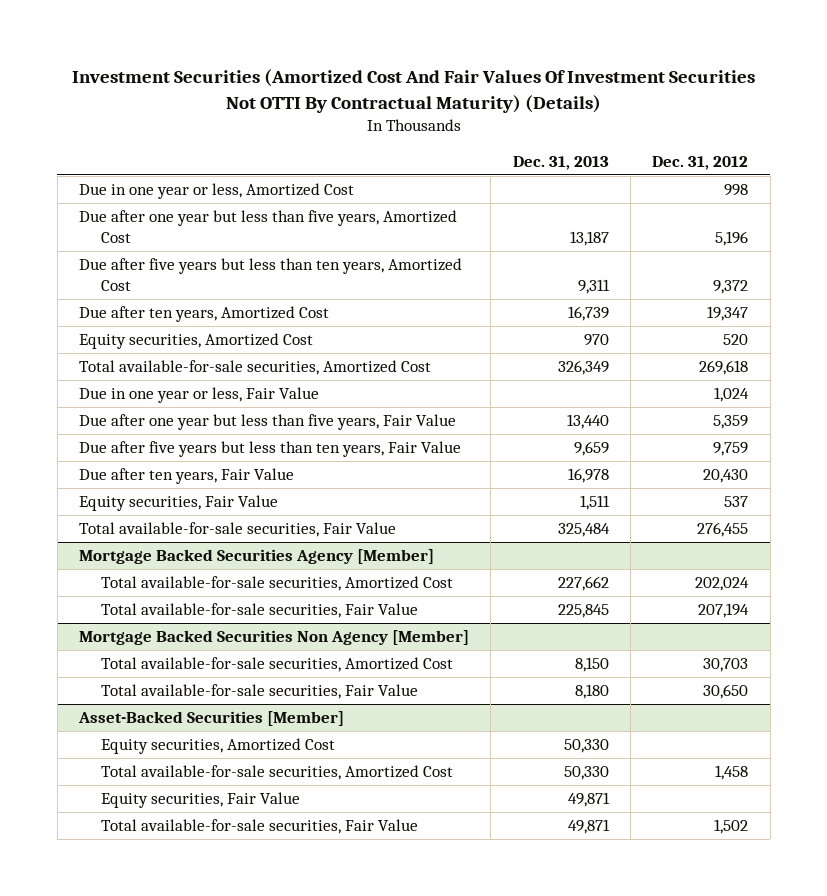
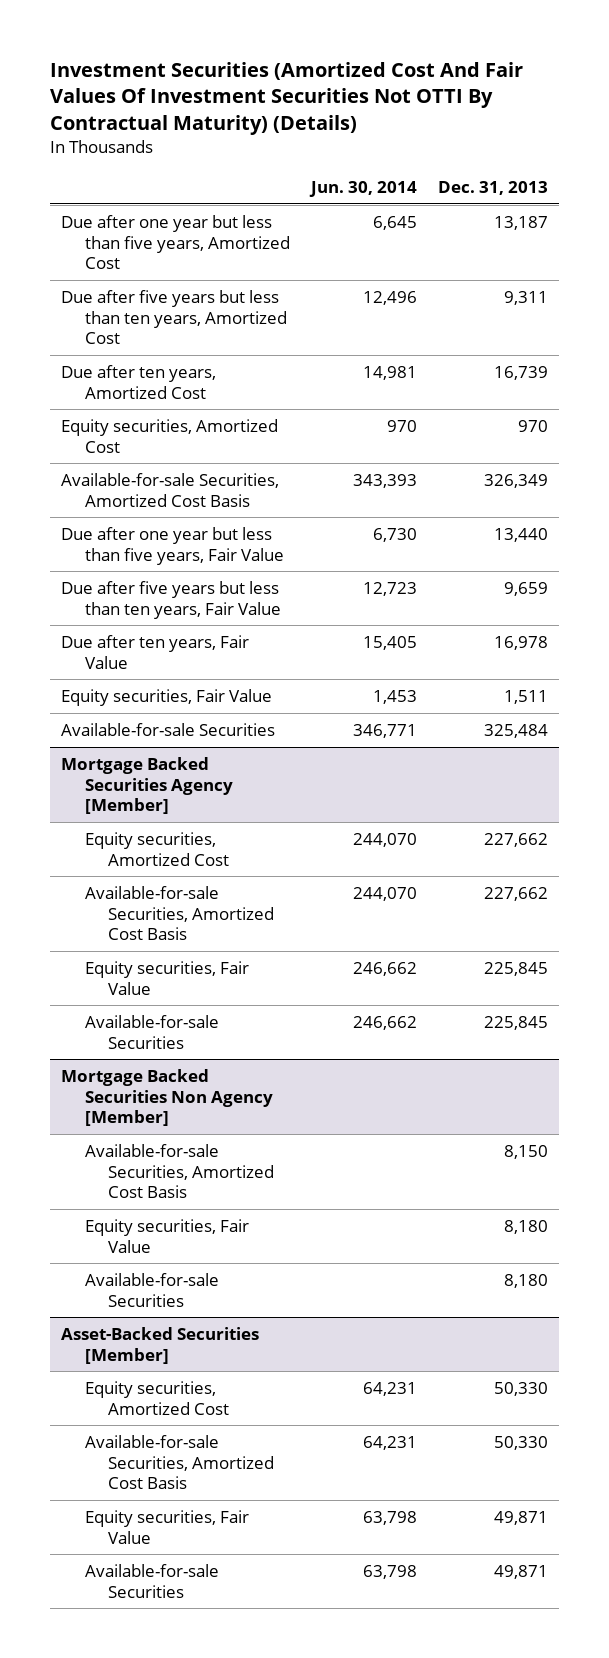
[652,156,749,171] Dec. 31, 2012 -> none
none -> [308,181,417,198] Jun. 30, 2014
[79,183,355,200] Due in one year or less, Amortized Cost -> none
[79,387,320,404] Due in one year or less, Fair Value -> none
[79,360,432,376] Total available-for-sale securities, Amortized Cost -> [60,472,279,507] Available-for-sale Securities, Amortized Cost Basis
[79,522,397,538] Total available-for-sale securities, Fair Value -> [60,722,275,736] Available-for-sale Securities
none -> [84,831,230,866] Equity securities, Amortized Cost
[100,576,453,592] Total available-for-sale securities, Amortized Cost -> [84,885,275,941] Available-for-sale Securities, Amortized Cost Basis
none -> [84,960,249,995] Equity securities, Fair Value
[100,603,418,619] Total available-for-sale securities, Fair Value -> [84,1014,219,1049] Available-for-sale Securities
[100,657,453,673] Total available-for-sale securities, Amortized Cost -> [84,1143,275,1199] Available-for-sale Securities, Amortized Cost Basis
none -> [84,1218,249,1253] Equity securities, Fair Value
[100,684,418,700] Total available-for-sale securities, Fair Value -> [84,1272,219,1307] Available-for-sale Securities
[100,765,453,781] Total available-for-sale securities, Amortized Cost -> [84,1434,275,1490] Available-for-sale Securities, Amortized Cost Basis
[100,819,418,835] Total available-for-sale securities, Fair Value -> [84,1563,219,1598] Available-for-sale Securities

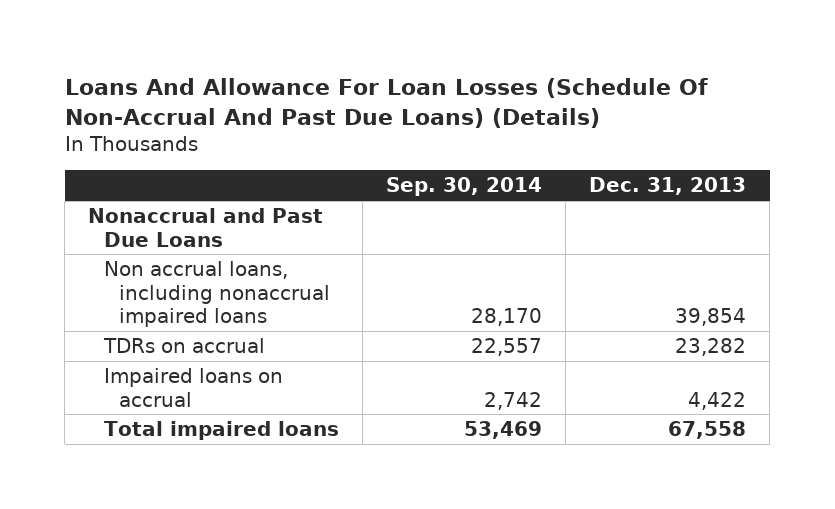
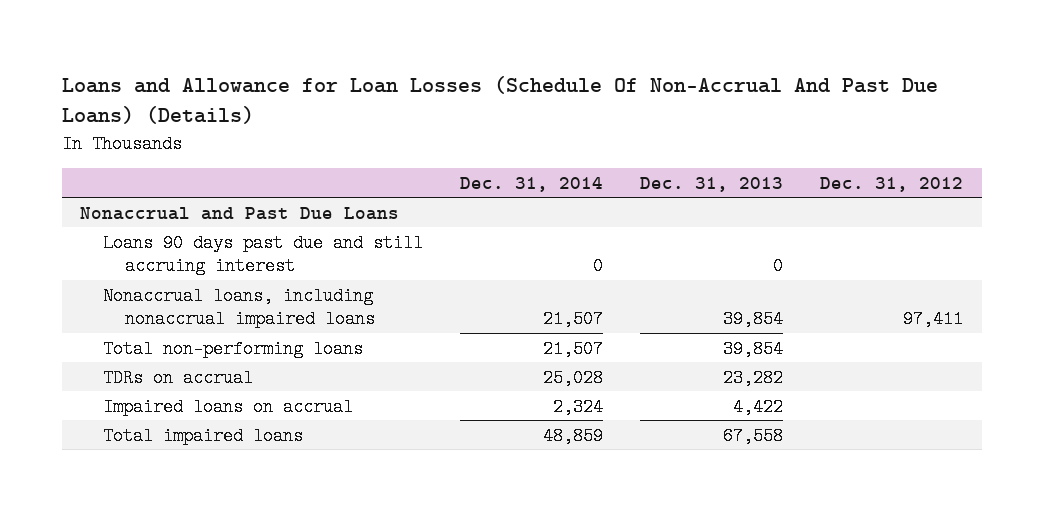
[64,77,708,128] Loans And Allowance For Loan Losses (Schedule Of Non-Accrual And Past Due Loans) (Details) -> [61,76,938,125] Loans and Allowance for Loan Losses (Schedule Of Non-Accrual And Past Due Loans) (Details)
[385,177,542,197] Sep. 30, 2014 -> none
none -> [459,176,603,192] Dec. 31, 2014
none -> [820,176,964,192] Dec. 31, 2012
none -> [102,233,423,275] Loans 90 days past due and still accruing interest
[103,261,330,327] Non accrual loans, including nonaccrual impaired loans -> [102,286,375,328] Nonaccrual loans, including nonaccrual impaired loans
none -> [102,339,363,358] Total non-performing loans

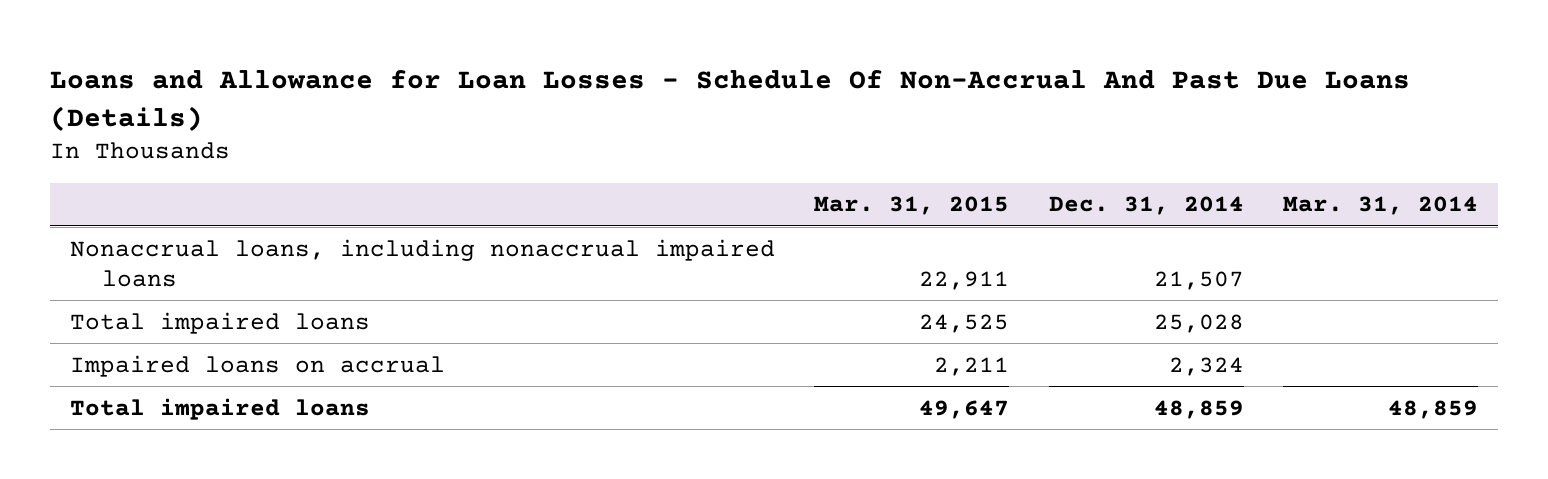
[61,76,938,125] Loans and Allowance for Loan Losses (Schedule Of Non-Accrual And Past Due Loans) (Details) -> [50,69,1411,131] Loans and Allowance for Loan Losses - Schedule Of Non-Accrual And Past Due Loans (Details)
[639,176,783,192] Dec. 31, 2013 -> none
[820,176,964,192] Dec. 31, 2012 -> none
none -> [814,196,1010,216] Mar. 31, 2015
none -> [1282,196,1478,216] Mar. 31, 2014
[80,206,400,220] Nonaccrual and Past Due Loans -> none
[102,233,423,275] Loans 90 days past due and still accruing interest -> none
[102,339,363,358] Total non-performing loans -> none
[102,368,253,387] TDRs on accrual -> [69,311,370,334] Total impaired loans

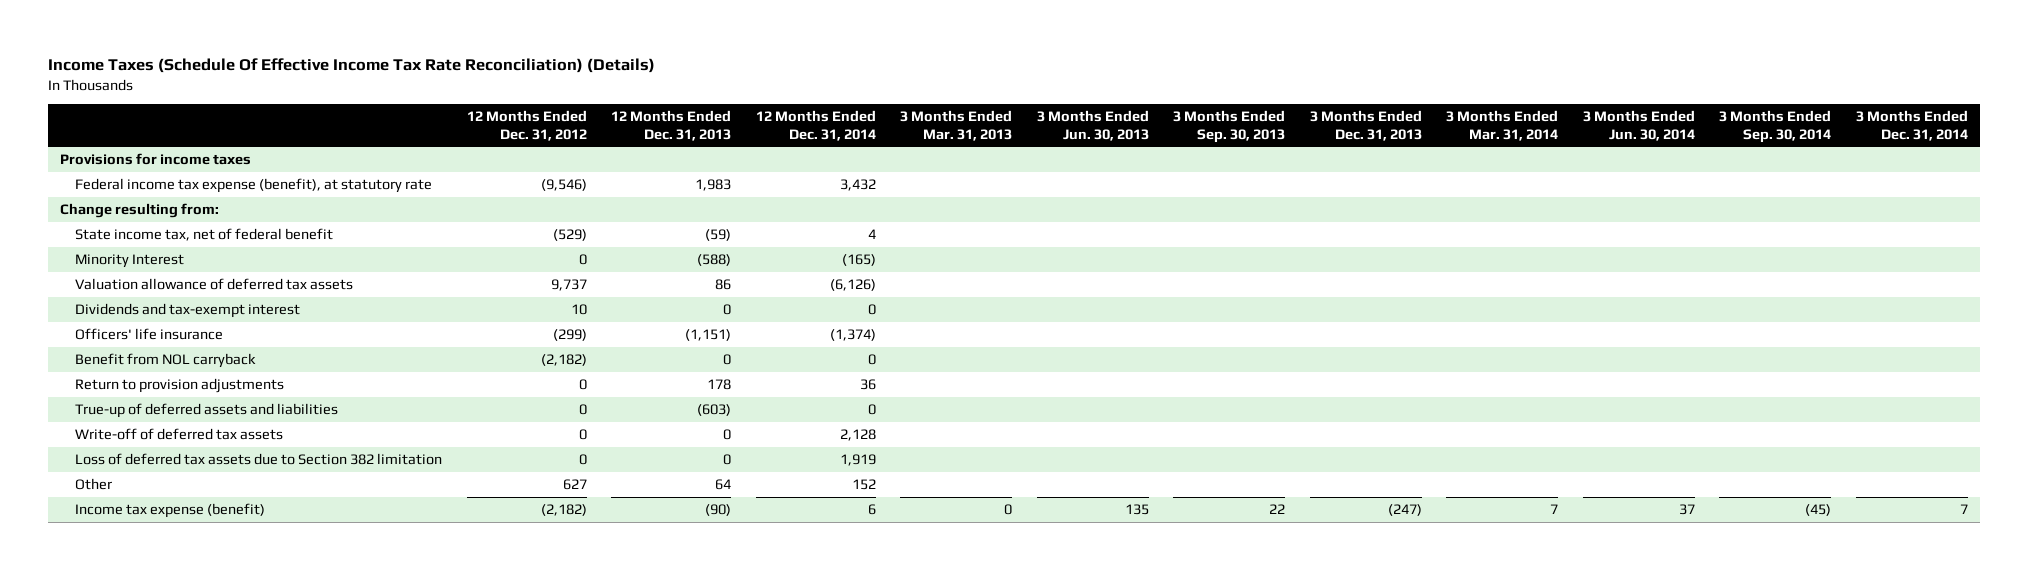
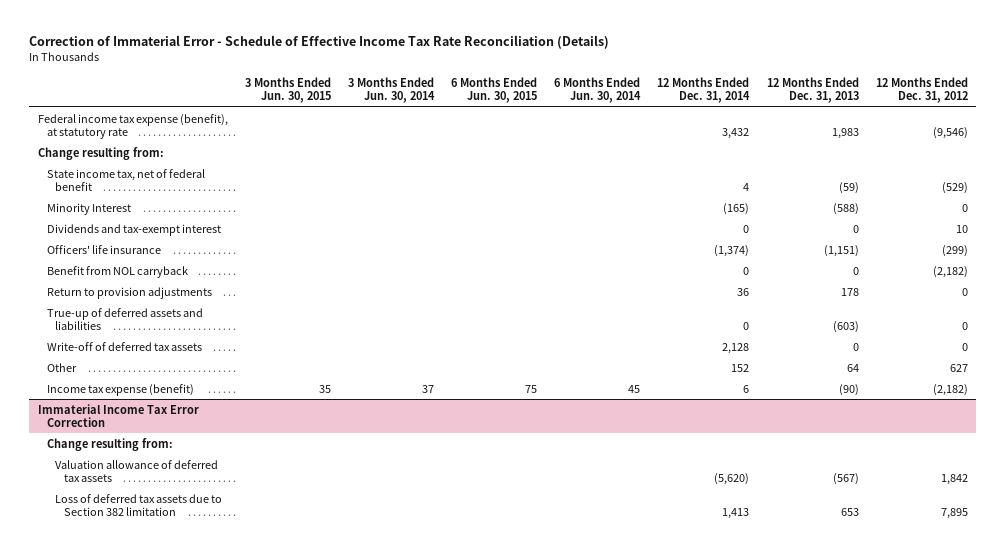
[47,58,655,74] Income Taxes (Schedule Of Effective Income Tax Rate Reconciliation) (Details) -> [29,35,610,50] Correction of Immaterial Error - Schedule of Effective Income Tax Rate Reconciliation (Details)
[900,109,1013,141] 3 Months Ended Mar. 31, 2013 -> none
[1036,109,1149,141] 3 Months Ended Jun. 30, 2013 -> none
[1173,109,1286,143] 3 Months Ended Sep. 30, 2013 -> none
[1309,109,1422,141] 3 Months Ended Dec. 31, 2013 -> none
[1446,109,1559,141] 3 Months Ended Mar. 31, 2014 -> none
[1719,109,1832,143] 3 Months Ended Sep. 30, 2014 -> none
[1855,109,1968,141] 3 Months Ended Dec. 31, 2014 -> none
none -> [244,77,331,104] 3 Months Ended Jun. 30, 2015
none -> [451,77,538,104] 6 Months Ended Jun. 30, 2015
none -> [554,77,642,104] 6 Months Ended Jun. 30, 2014
[60,152,252,165] Provisions for income taxes -> none
[75,277,354,290] Valuation allowance of deferred tax assets -> none
[75,452,443,465] Loss of deferred tax assets due to Section 382 limitation -> none
none -> [37,403,199,427] Immaterial Income Tax Error Correction
none -> [46,437,173,451] Change resulting from:
none -> [55,459,219,482] Valuation allowance of deferred tax assets
none -> [55,493,223,516] Loss of deferred tax assets due to Section 382 limitation

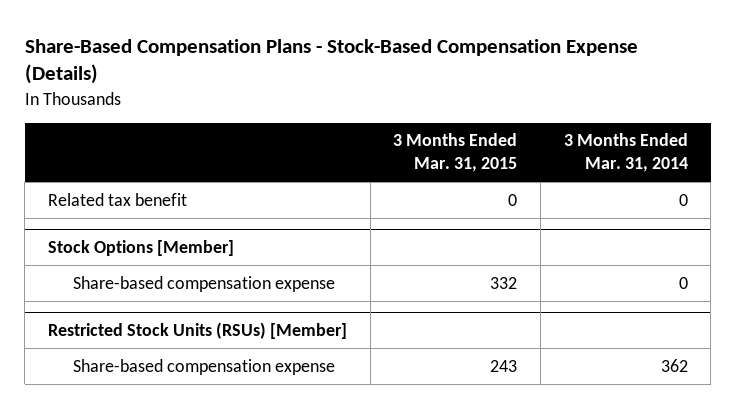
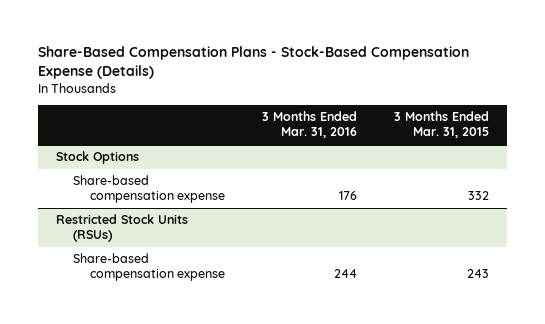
[563,133,688,173] 3 Months Ended Mar. 31, 2014 -> none
none -> [261,111,357,139] 3 Months Ended Mar. 31, 2016
[47,192,187,206] Related tax benefit -> none
[47,240,234,257] Stock Options [Member] -> [56,151,140,165] Stock Options
[47,322,347,340] Restricted Stock Units (RSUs) [Member] -> [56,214,189,243] Restricted Stock Units (RSUs)

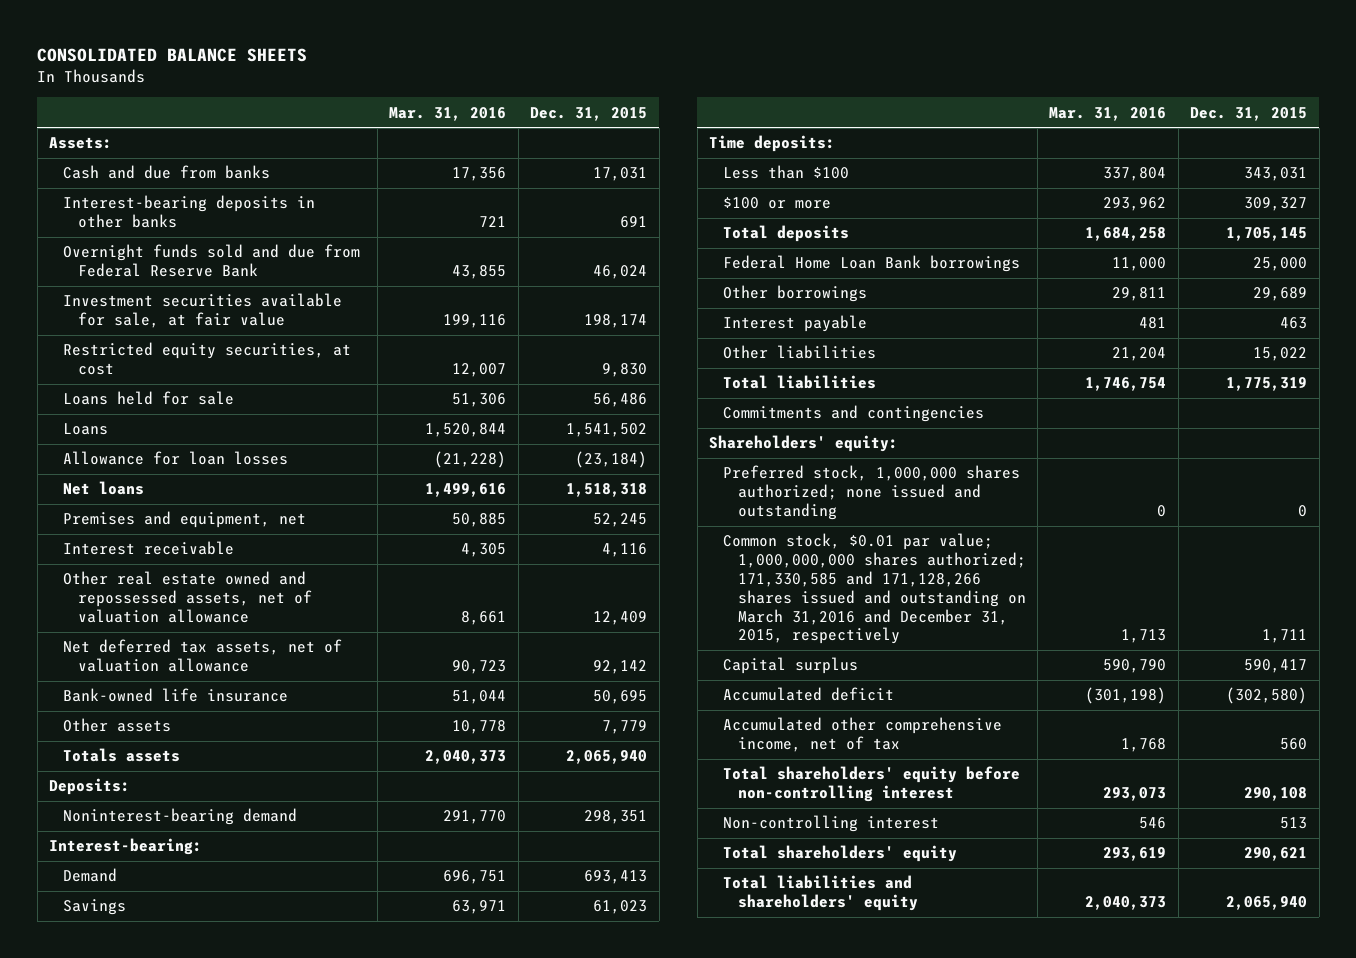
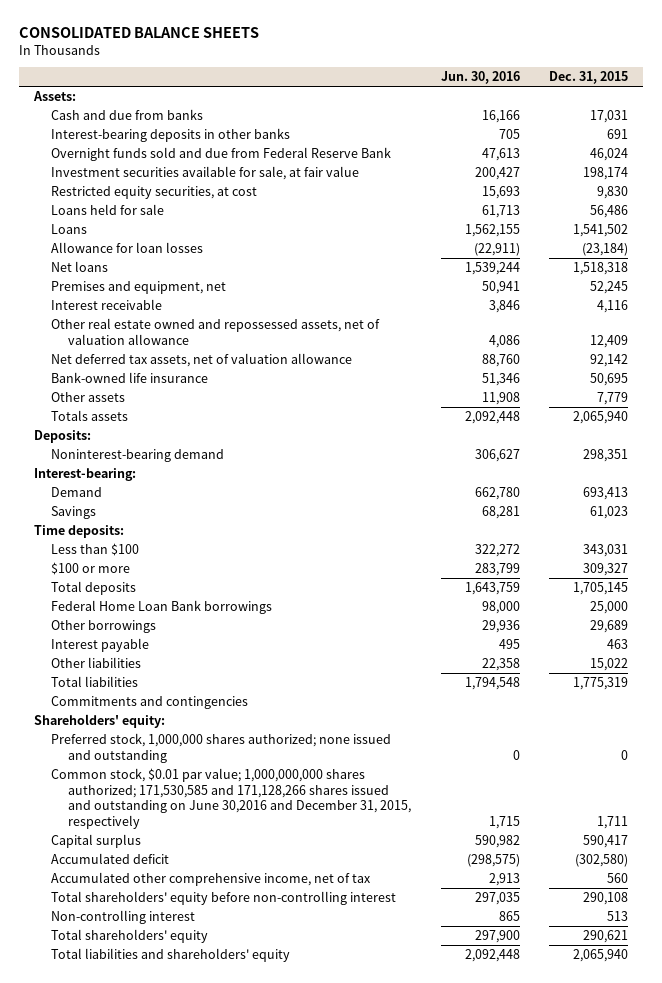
[389,106,507,121] Mar. 31, 2016 -> none
none -> [440,71,520,85] Jun. 30, 2016
[723,533,1026,645] Common stock, $0.01 par value; 1,000,000,000 shares authorized; 171,330,585 and 171,128,266 shares issued and outstanding on March 31,2016 and December 31, 2015, respectively -> [50,768,411,830] Common stock, $0.01 par value; 1,000,000,000 shares authorized; 171,530,585 and 171,128,266 shares issued and outstanding on June 30,2016 and December 31, 2015, respectively

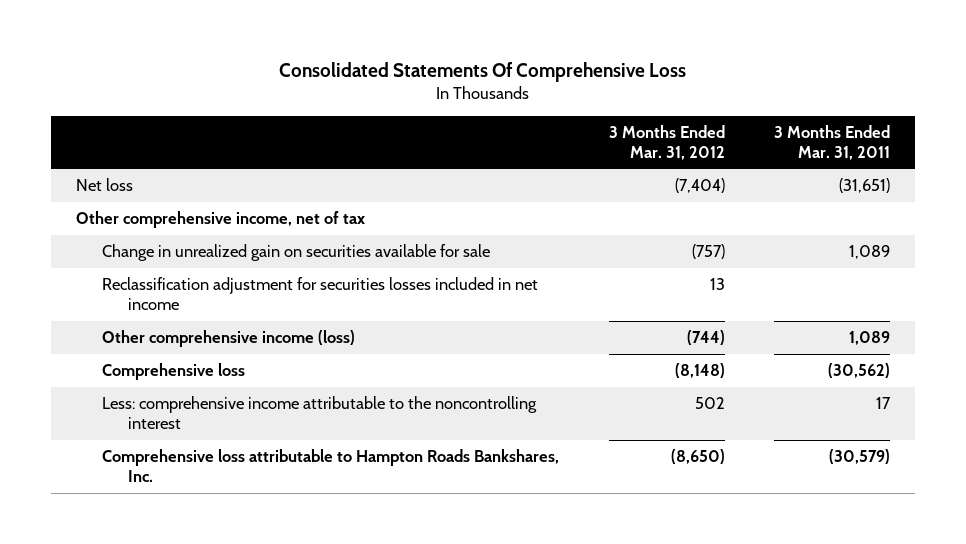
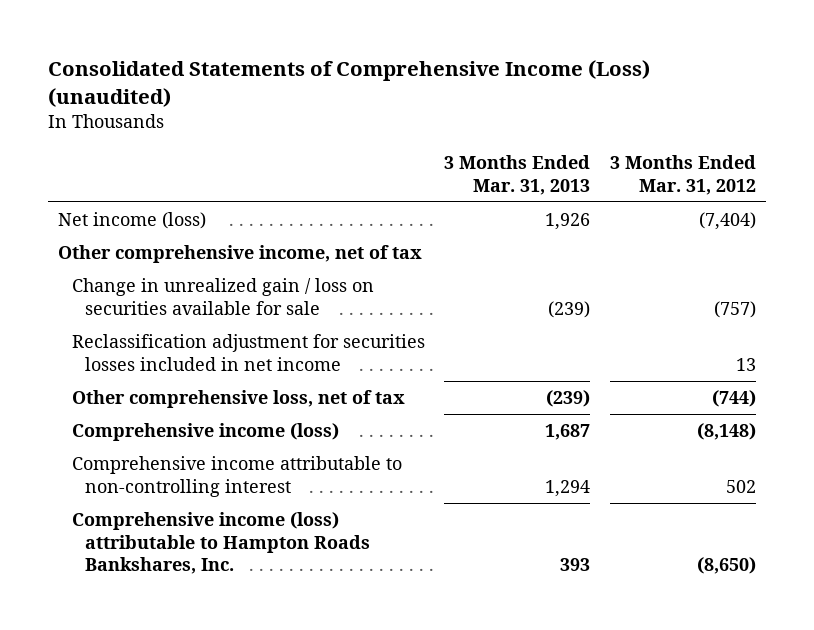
[278,61,686,82] Consolidated Statements Of Comprehensive Loss -> [48,60,651,107] Consolidated Statements of Comprehensive Income (Loss) (unaudited)
[774,124,891,160] 3 Months Ended Mar. 31, 2011 -> none
none -> [444,155,591,195] 3 Months Ended Mar. 31, 2013
[75,178,133,192] Net loss -> [58,212,207,230] Net income (loss)
[102,244,491,262] Change in unrealized gain on securities available for sale -> [71,278,374,315] Change in unrealized gain / loss on securities available for sale
[102,330,356,348] Other comprehensive income (loss) -> [71,390,405,409] Other comprehensive loss, net of tax
[102,363,246,381] Comprehensive loss -> [71,423,339,442] Comprehensive income (loss)
[102,396,538,430] Less: comprehensive income attributable to the noncontrolling interest -> [71,456,402,497] Comprehensive income attributable to non-controlling interest
[102,449,560,483] Comprehensive loss attributable to Hampton Roads Bankshares, Inc. -> [71,512,371,575] Comprehensive income (loss) attributable to Hampton Roads Bankshares, Inc.

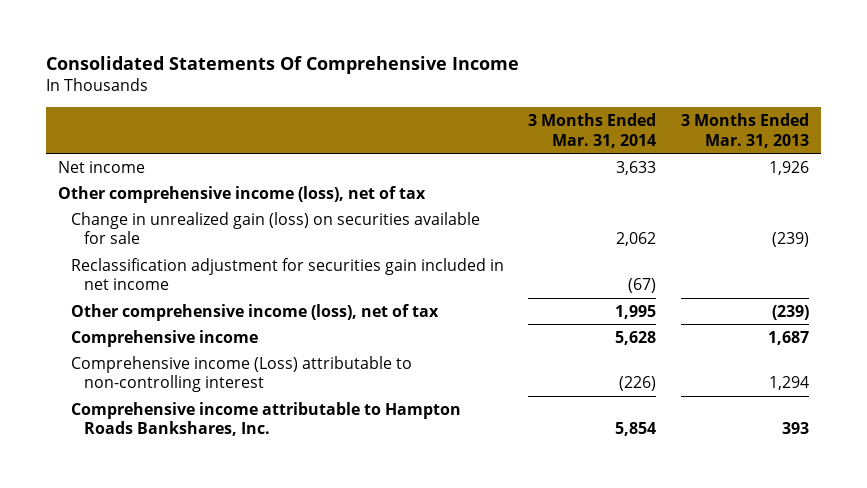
[48,60,651,107] Consolidated Statements of Comprehensive Income (Loss) (unaudited) -> [46,56,520,75] Consolidated Statements Of Comprehensive Income
[609,155,756,195] 3 Months Ended Mar. 31, 2012 -> none
none -> [528,112,657,148] 3 Months Ended Mar. 31, 2014
[58,212,207,230] Net income (loss) -> [58,160,146,173] Net income
[58,245,423,264] Other comprehensive income, net of tax -> [58,185,427,203] Other comprehensive income (loss), net of tax
[71,278,374,315] Change in unrealized gain / loss on securities available for sale -> [71,211,481,245] Change in unrealized gain (loss) on securities available for sale
[71,334,425,371] Reclassification adjustment for securities losses included in net income -> [71,257,505,291] Reclassification adjustment for securities gain included in net income
[71,390,405,409] Other comprehensive loss, net of tax -> [71,303,440,321] Other comprehensive income (loss), net of tax
[71,423,339,442] Comprehensive income (loss) -> [71,329,259,347] Comprehensive income
[71,456,402,497] Comprehensive income attributable to non-controlling interest -> [71,355,413,393] Comprehensive income (Loss) attributable to non-controlling interest
[71,512,371,575] Comprehensive income (loss) attributable to Hampton Roads Bankshares, Inc. -> [71,401,462,437] Comprehensive income attributable to Hampton Roads Bankshares, Inc.

